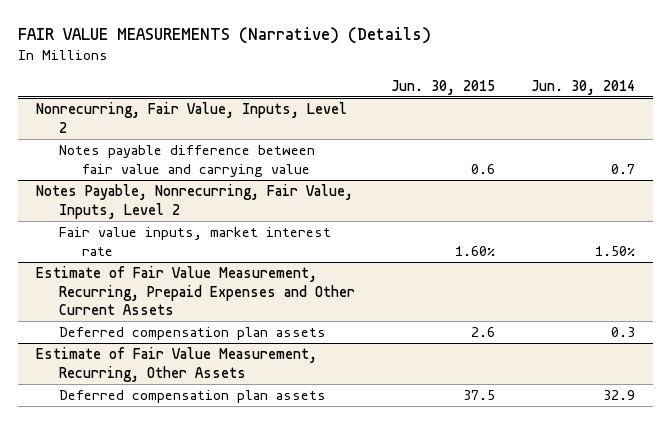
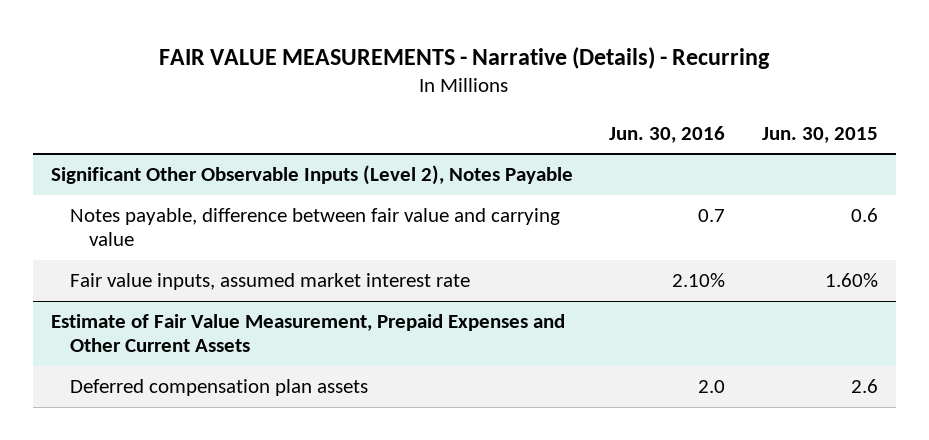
[17,27,431,45] FAIR VALUE MEASUREMENTS (Narrative) (Details) -> [159,46,771,69] FAIR VALUE MEASUREMENTS - Narrative (Details) - Recurring
[530,79,635,95] Jun. 30, 2014 -> none
none -> [609,125,726,143] Jun. 30, 2016
[35,102,347,133] Nonrecurring, Fair Value, Inputs, Level 2 -> none
[35,184,353,219] Notes Payable, Nonrecurring, Fair Value, Inputs, Level 2 -> none
none -> [51,164,574,185] Significant Other Observable Inputs (Level 2), Notes Payable
[58,145,315,177] Notes payable difference between fair value and carrying value -> [70,207,561,247] Notes payable, difference between fair value and carrying value
[58,227,331,256] Fair value inputs, market interest rate -> [70,272,471,290] Fair value inputs, assumed market interest rate
[35,266,355,316] Estimate of Fair Value Measurement, Recurring, Prepaid Expenses and Other Current Assets -> [51,313,566,353] Estimate of Fair Value Measurement, Prepaid Expenses and Other Current Assets
[35,347,317,382] Estimate of Fair Value Measurement, Recurring, Other Assets -> none
[58,390,326,404] Deferred compensation plan assets -> none

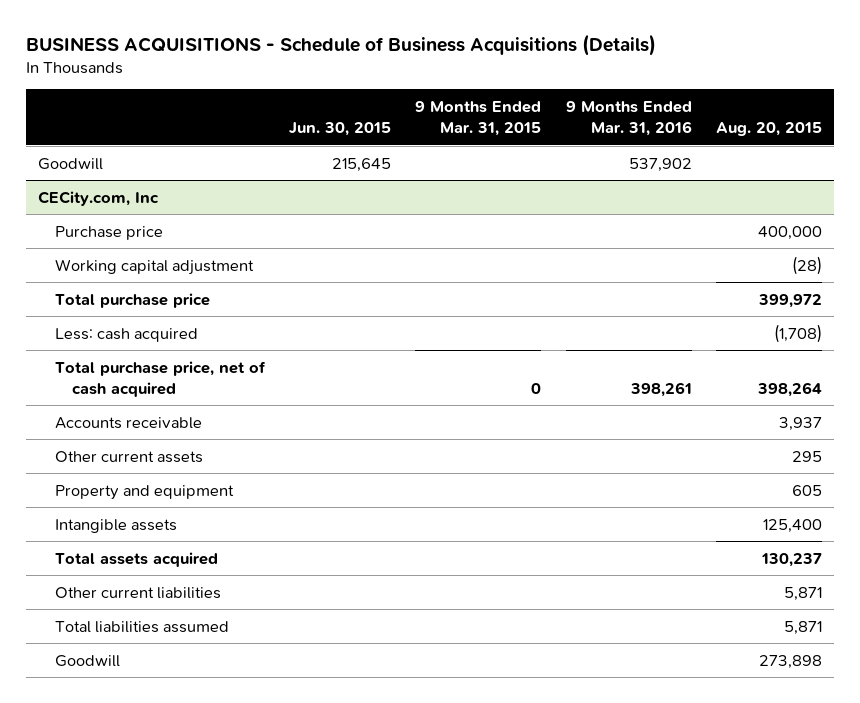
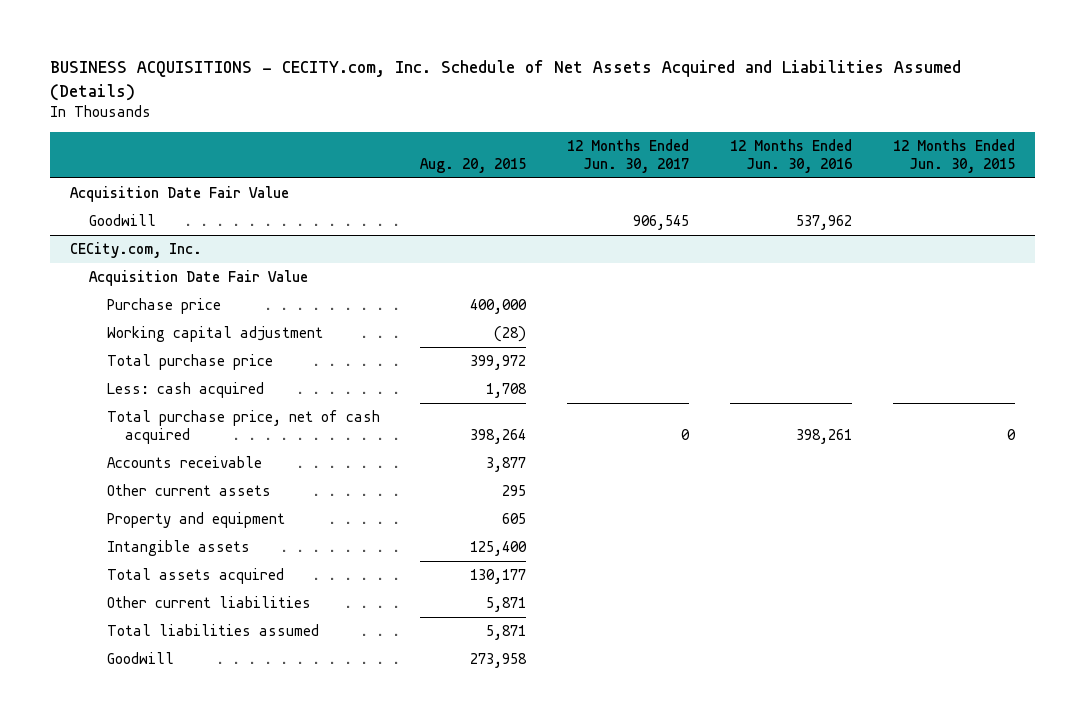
[25,33,656,56] BUSINESS ACQUISITIONS - Schedule of Business Acquisitions (Details) -> [50,60,962,101] BUSINESS ACQUISITIONS - CECITY.com, Inc. Schedule of Net Assets Acquired and Liabilities Assumed (Details)
[289,122,392,137] Jun. 30, 2015 -> none
[415,101,542,137] 9 Months Ended Mar. 31, 2015 -> none
[565,101,692,137] 9 Months Ended Mar. 31, 2016 -> none
none -> [567,139,690,173] 12 Months Ended Jun. 30, 2017
none -> [729,139,852,173] 12 Months Ended Jun. 30, 2016
none -> [892,139,1015,173] 12 Months Ended Jun. 30, 2015
none -> [70,186,290,203] Acquisition Date Fair Value
[37,190,159,206] CECity.com, Inc -> [70,242,203,259] CECity.com, Inc.
none -> [88,270,308,287] Acquisition Date Fair Value
[773,323,822,343] (1,708) -> [486,383,528,399] 1,708
[778,416,822,431] 3,937 -> [486,457,527,473] 3,877
[760,552,822,567] 130,237 -> [470,569,527,585] 130,177
[758,654,822,669] 273,898 -> [470,653,528,669] 273,958

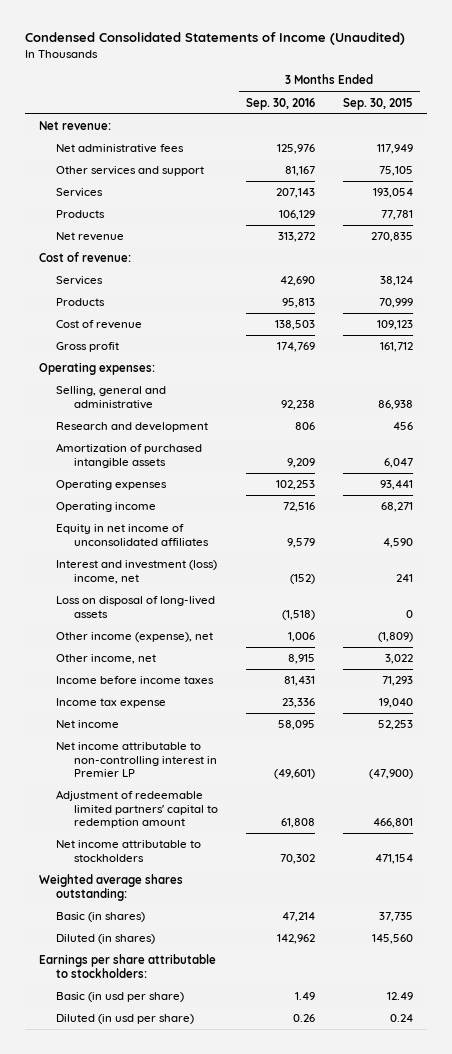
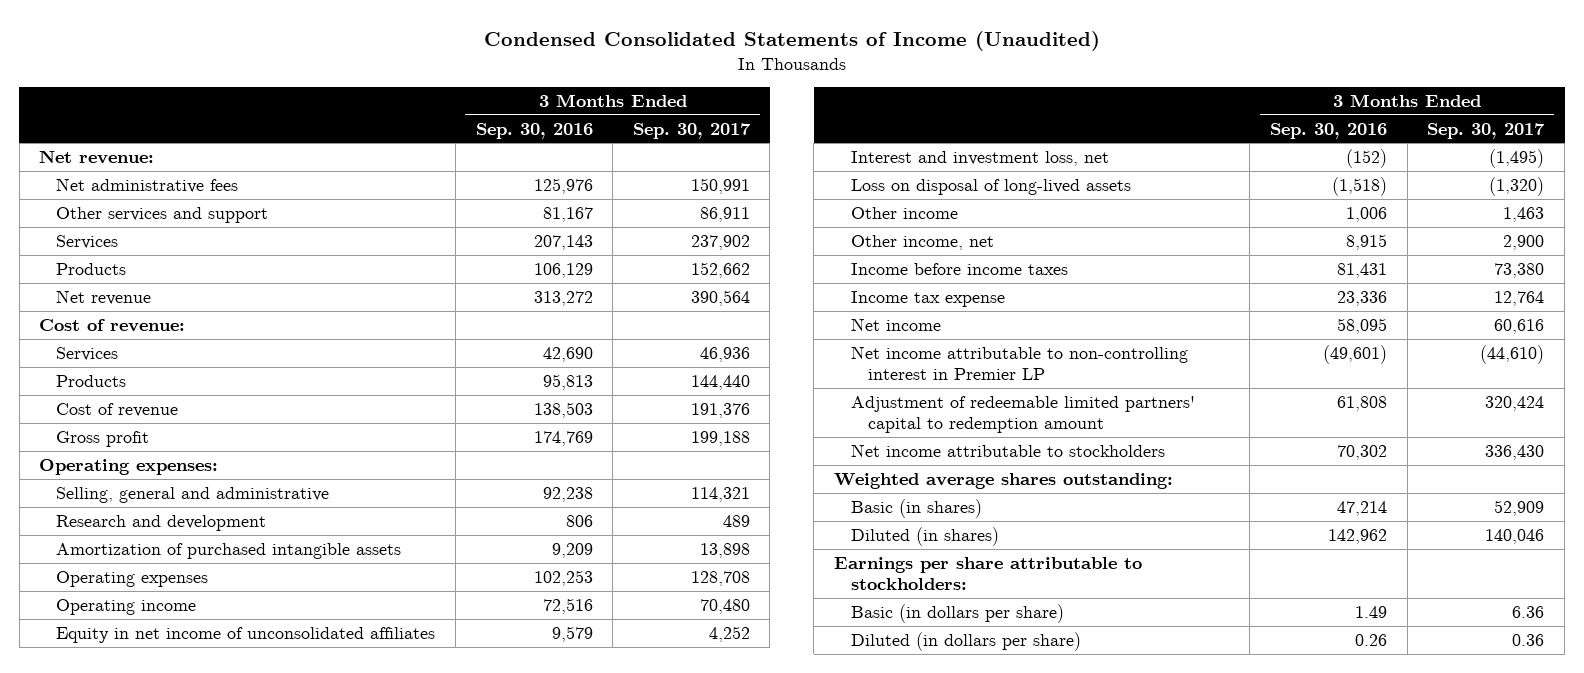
[342,97,413,110] Sep. 30, 2015 -> none
none -> [632,122,751,139] Sep. 30, 2017
[56,560,218,584] Interest and investment (loss) income, net -> [850,150,1109,166] Interest and investment loss, net
[56,632,214,643] Other income (expense), net -> [850,206,958,219] Other income
[56,992,185,1003] Basic (in usd per share) -> [850,603,1064,623] Basic (in dollars per share)
[56,1014,195,1025] Diluted (in usd per share) -> [850,631,1081,651] Diluted (in dollars per share)

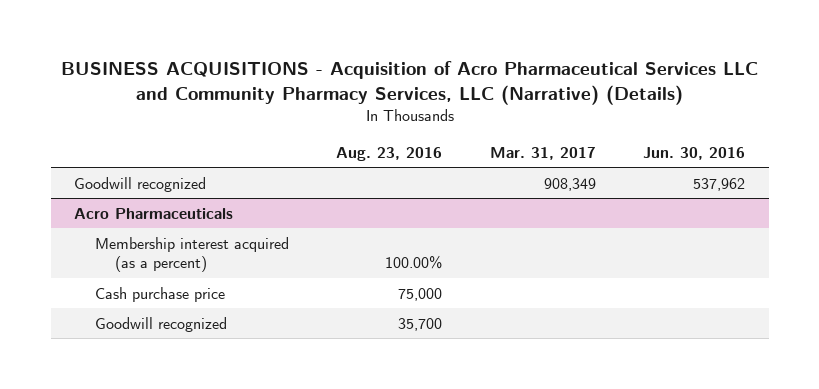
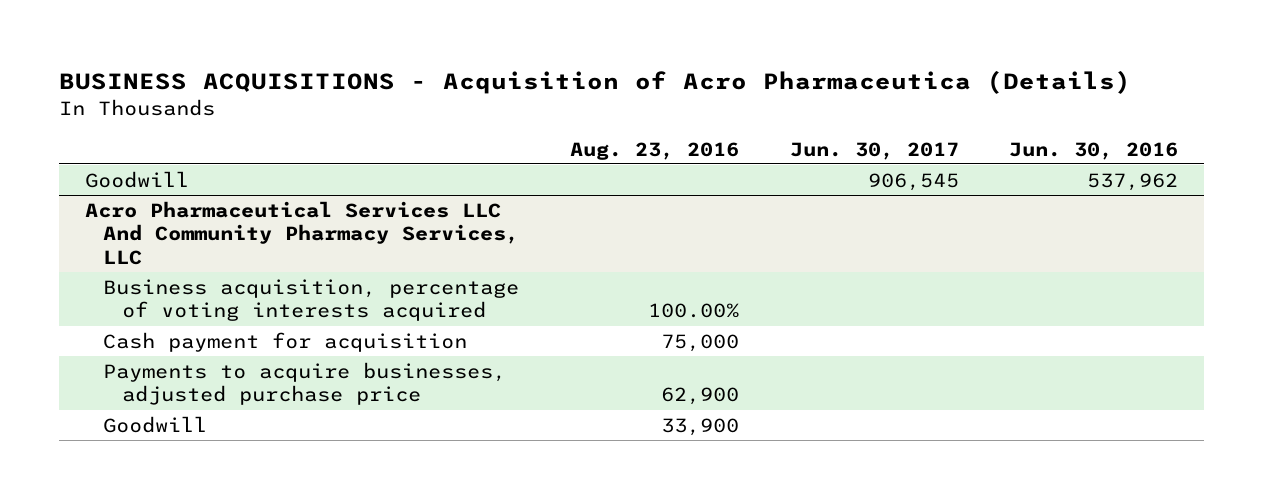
[60,61,758,105] BUSINESS ACQUISITIONS - Acquisition of Acro Pharmaceutical Services LLC and Community Pharmacy Services, LLC (Narrative) (Details) -> [59,69,1132,94] BUSINESS ACQUISITIONS - Acquisition of Acro Pharmaceutica (Details)
[489,146,596,160] Mar. 31, 2017 -> none
none -> [789,141,959,160] Jun. 30, 2017
[74,176,207,192] Goodwill recognized -> [84,170,189,188] Goodwill
[74,207,234,219] Acro Pharmaceuticals -> [84,200,520,266] Acro Pharmaceutical Services LLC And Community Pharmacy Services, LLC
[94,236,289,273] Membership interest acquired (as a percent) -> [103,278,520,322] Business acquisition, percentage of voting interests acquired
[94,286,225,302] Cash purchase price -> [103,331,468,352] Cash payment for acquisition
none -> [103,361,507,406] Payments to acquire businesses, adjusted purchase price
[94,316,227,332] Goodwill recognized -> [103,415,208,433] Goodwill
[398,317,443,331] 35,700 -> [660,417,739,436] 33,900

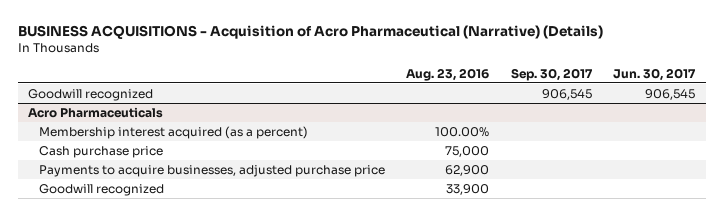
[59,69,1132,94] BUSINESS ACQUISITIONS - Acquisition of Acro Pharmaceutica (Details) -> [17,24,603,39] BUSINESS ACQUISITIONS - Acquisition of Acro Pharmaceutical (Narrative) (Details)
[1009,141,1179,160] Jun. 30, 2016 -> none
none -> [510,67,593,81] Sep. 30, 2017
[84,170,189,188] Goodwill -> [28,88,154,101] Goodwill recognized
[84,200,520,266] Acro Pharmaceutical Services LLC And Community Pharmacy Services, LLC -> [28,106,164,118] Acro Pharmaceuticals
[103,278,520,322] Business acquisition, percentage of voting interests acquired -> [38,125,308,139] Membership interest acquired (as a percent)
[103,331,468,352] Cash payment for acquisition -> [38,145,163,158] Cash purchase price
[103,415,208,433] Goodwill -> [38,183,164,196] Goodwill recognized

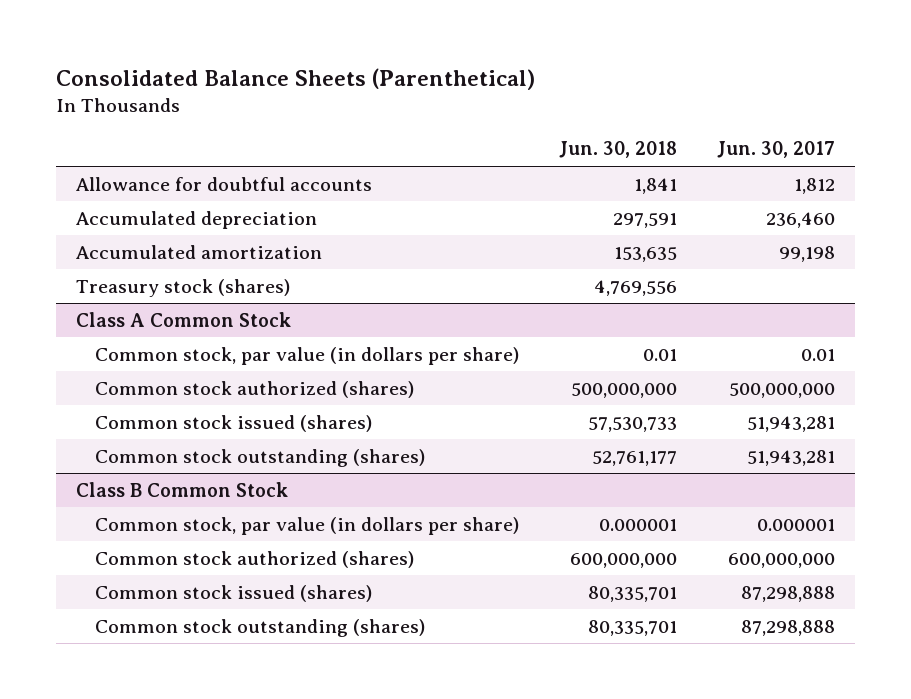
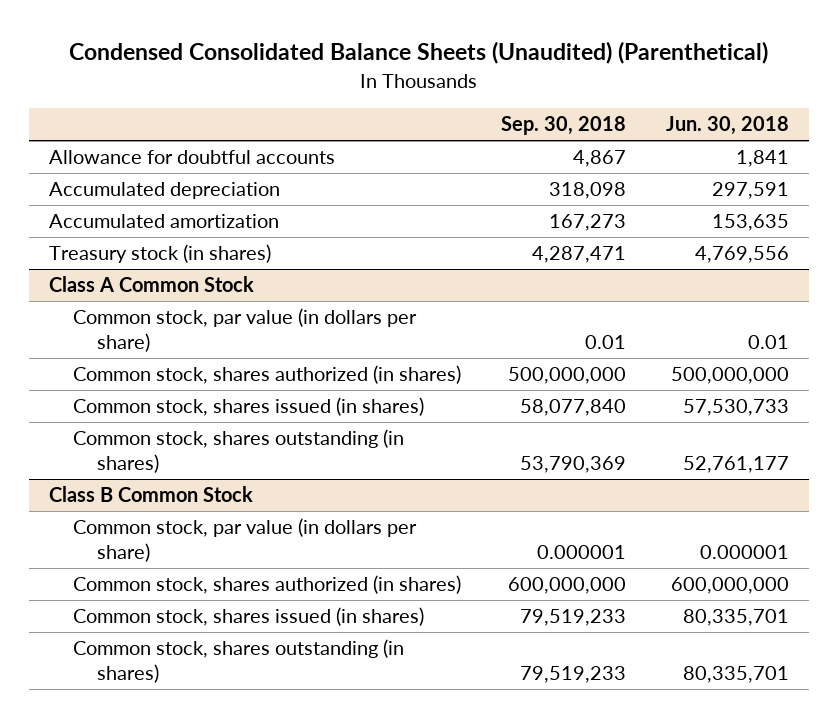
[55,67,535,90] Consolidated Balance Sheets (Parenthetical) -> [69,41,769,65] Condensed Consolidated Balance Sheets (Unaudited) (Parenthetical)
[716,141,835,159] Jun. 30, 2017 -> none
none -> [500,116,626,136] Sep. 30, 2018
[75,278,290,297] Treasury stock (shares) -> [48,244,271,264] Treasury stock (in shares)
[95,380,415,398] Common stock authorized (shares) -> [72,365,461,385] Common stock, shares authorized (in shares)
[95,414,373,432] Common stock issued (shares) -> [72,397,424,417] Common stock, shares issued (in shares)
[95,448,426,467] Common stock outstanding (shares) -> [72,429,404,474] Common stock, shares outstanding (in shares)
[95,550,415,568] Common stock authorized (shares) -> [72,575,461,595] Common stock, shares authorized (in shares)
[95,584,373,602] Common stock issued (shares) -> [72,607,424,627] Common stock, shares issued (in shares)
[95,618,426,637] Common stock outstanding (shares) -> [72,639,404,684] Common stock, shares outstanding (in shares)

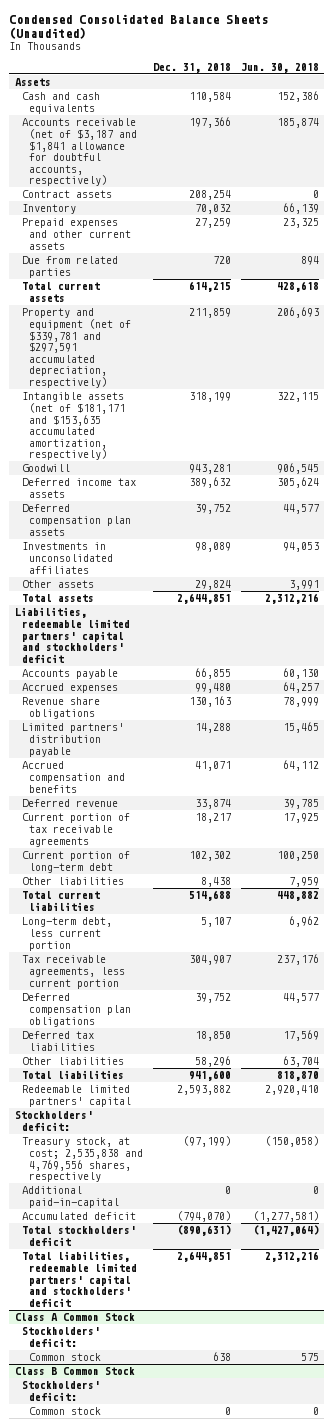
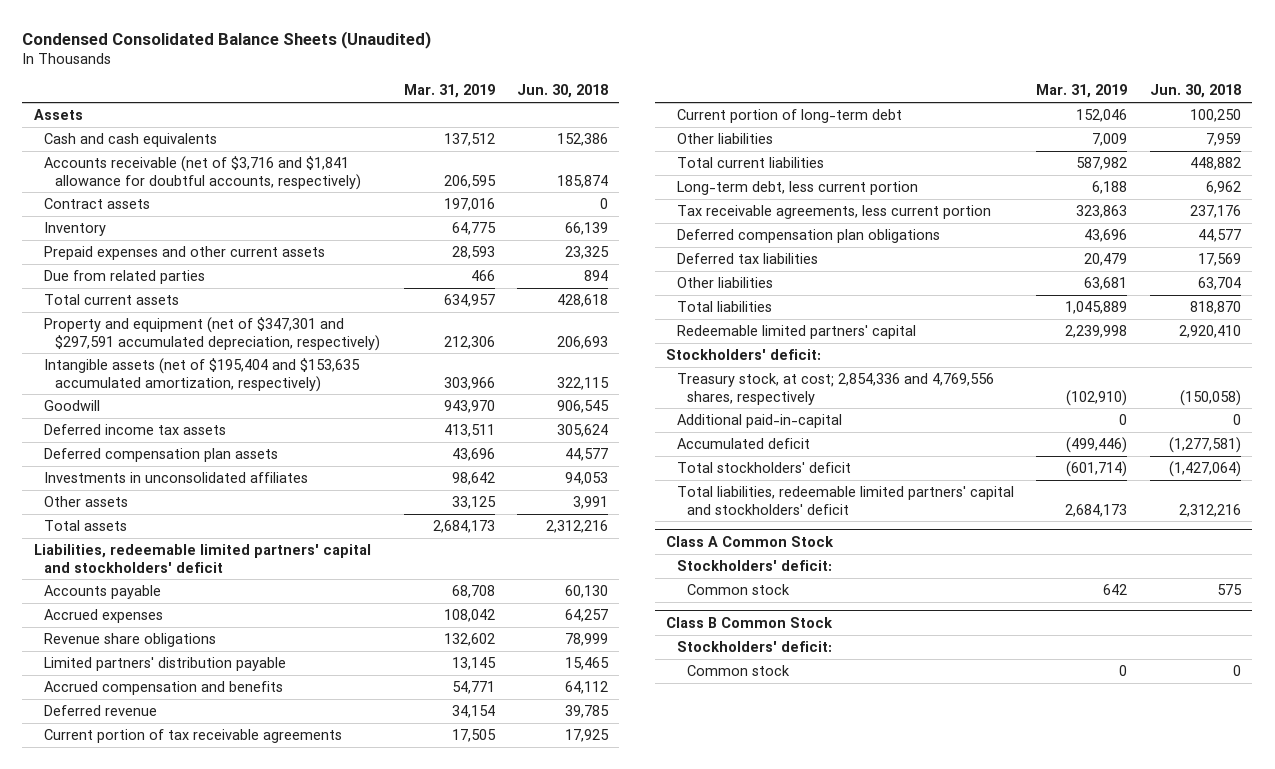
[152,62,231,73] Dec. 31, 2018 -> none
none -> [403,84,495,99] Mar. 31, 2019
[21,118,137,187] Accounts receivable (net of $3,187 and $1,841 allowance for doubtful accounts, respectively) -> [44,155,361,190] Accounts receivable (net of $3,716 and $1,841 allowance for doubtful accounts, respectively)
[21,308,131,389] Property and equipment (net of $339,781 and $297,591 accumulated depreciation, respectively) -> [44,316,380,351] Property and equipment (net of $347,301 and $297,591 accumulated depreciation, respectively)
[21,392,125,461] Intangible assets (net of $181,171 and $153,635 accumulated amortization, respectively) -> [44,357,361,392] Intangible assets (net of $195,404 and $153,635 accumulated amortization, respectively)
[21,1137,143,1183] Treasury stock, at cost; 2,535,838 and 4,769,556 shares, respectively -> [676,372,994,405] Treasury stock, at cost; 2,854,336 and 4,769,556 shares, respectively

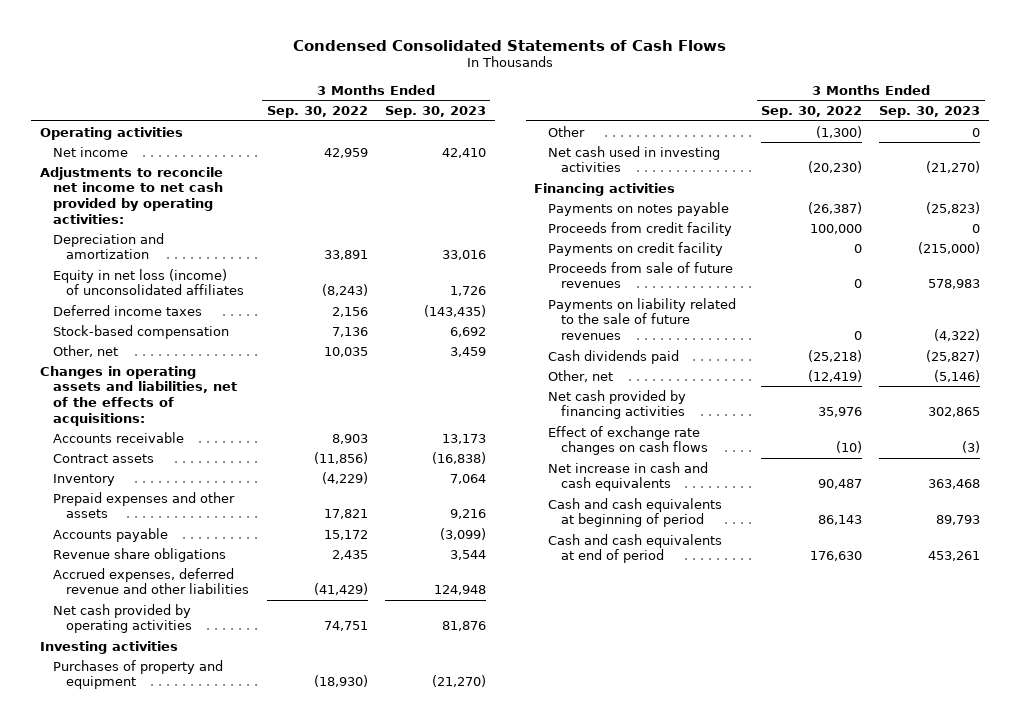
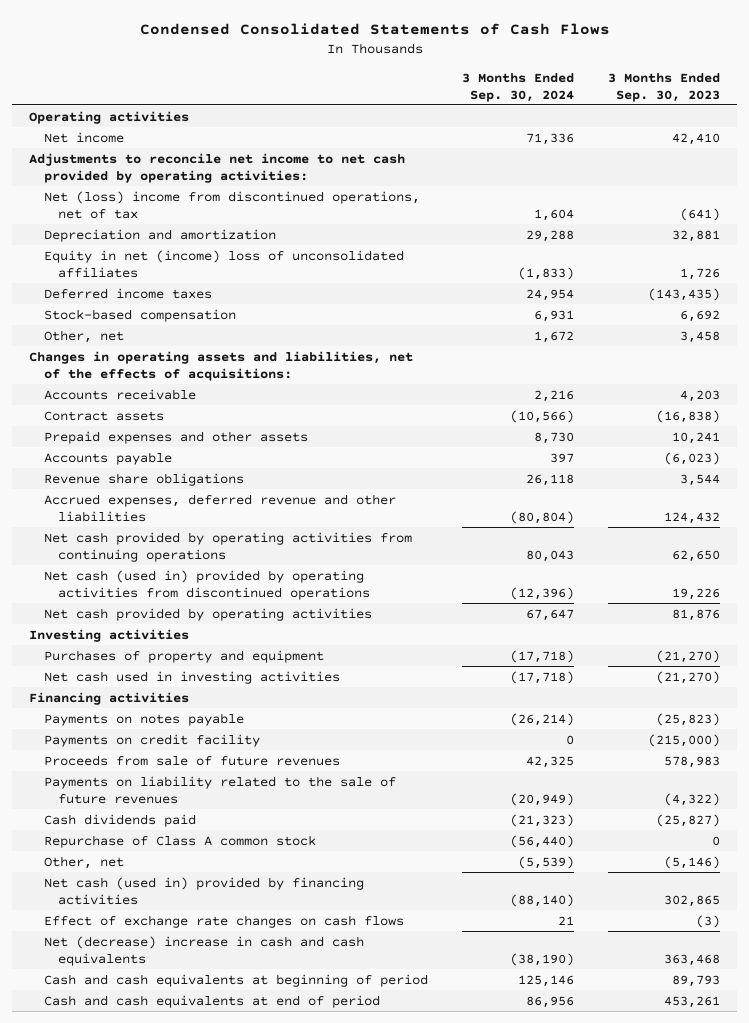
[266,105,368,118] Sep. 30, 2022 -> none
none -> [461,72,574,102] 3 Months Ended Sep. 30, 2024
none -> [43,190,420,219] Net (loss) income from discontinued operations, net of tax
[441,250,486,261] 33,016 -> [671,229,720,242] 32,881
[53,268,245,296] Equity in net loss (income) of unconsolidated affiliates -> [43,249,404,278] Equity in net (income) loss of unconsolidated affiliates
[449,346,486,357] 3,459 -> [679,330,720,343] 3,458
[441,433,486,444] 13,173 -> [679,389,720,402] 4,203
[53,473,116,486] Inventory -> none
[449,509,486,520] 9,216 -> [671,431,720,444] 10,241
[439,527,486,540] (3,099) -> [663,451,720,465] (6,023)
[433,585,486,596] 124,948 -> [663,511,720,524] 124,432
none -> [43,531,412,562] Net cash provided by operating activities from continuing operations
none -> [43,569,370,600] Net cash (used in) provided by operating activities from discontinued operations
[547,125,585,137] Other -> none
[547,221,732,236] Proceeds from credit facility -> none
none -> [43,834,316,848] Repurchase of Class A common stock
[547,389,686,420] Net cash provided by financing activities -> [43,876,364,905] Net cash (used in) provided by financing activities
[547,461,708,492] Net increase in cash and cash equivalents -> [43,935,364,966] Net (decrease) increase in cash and cash equivalents

